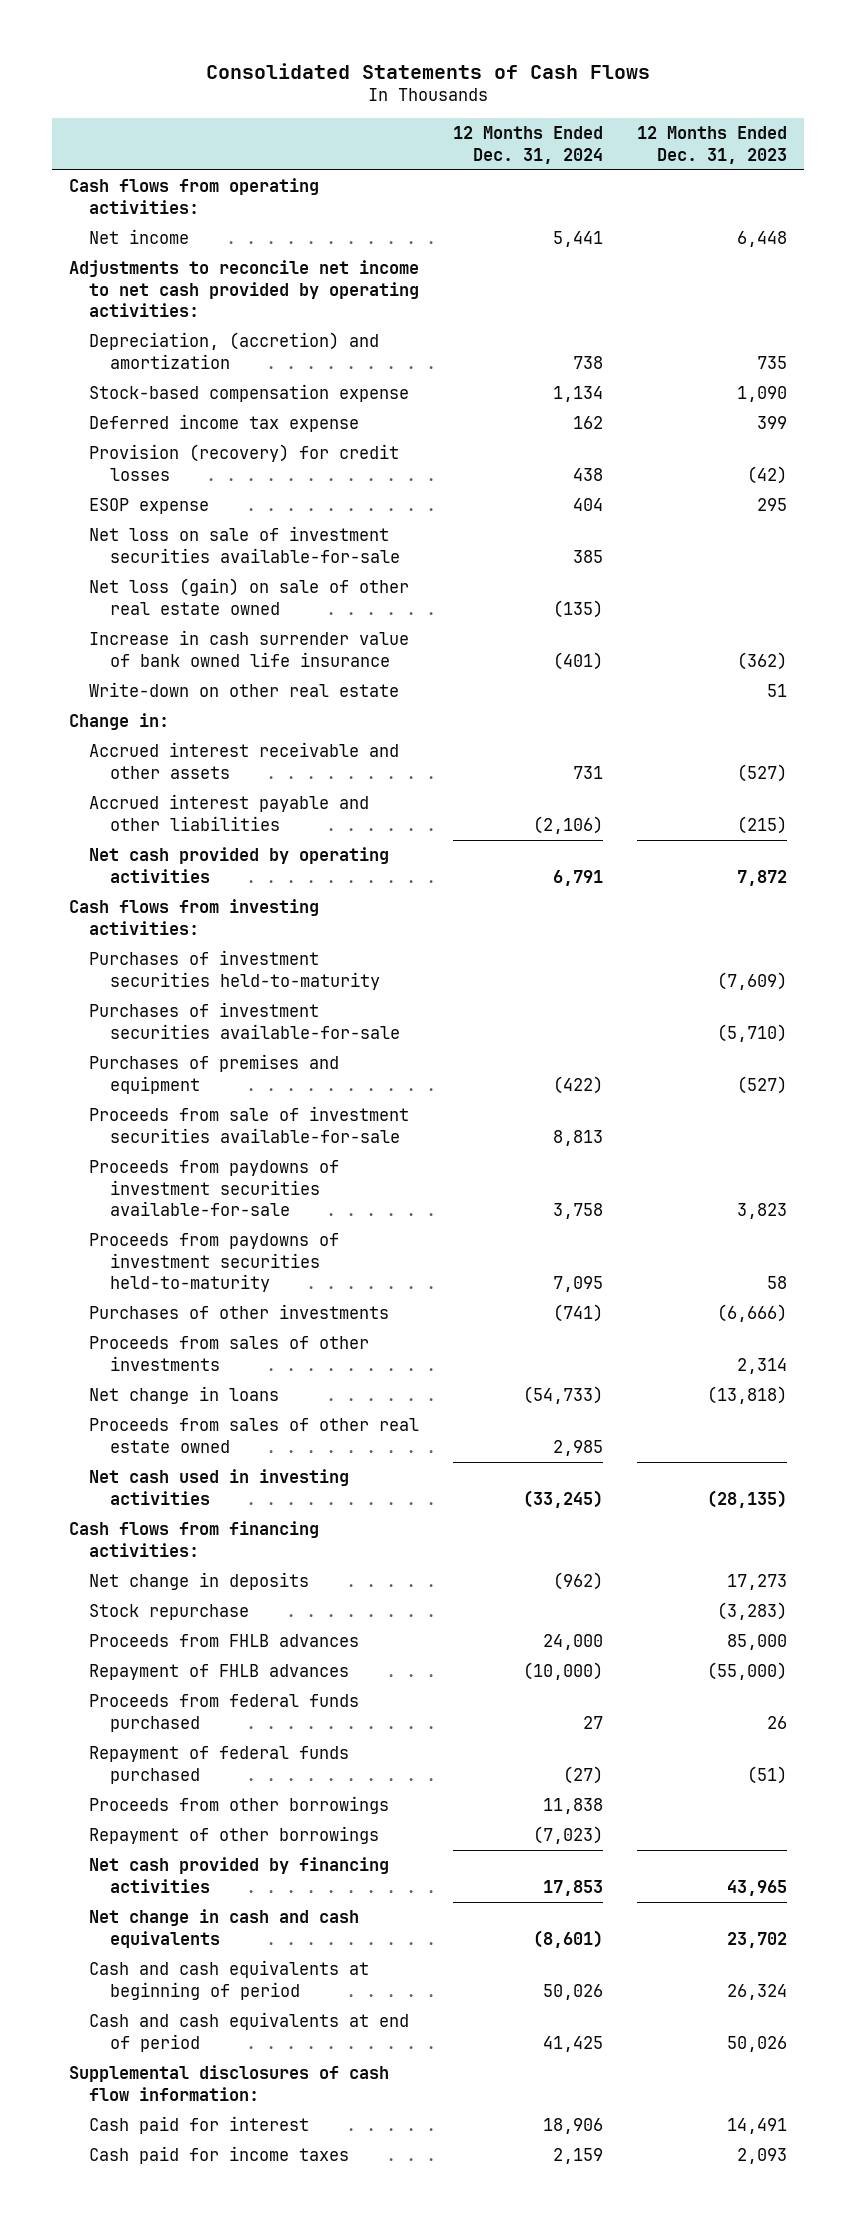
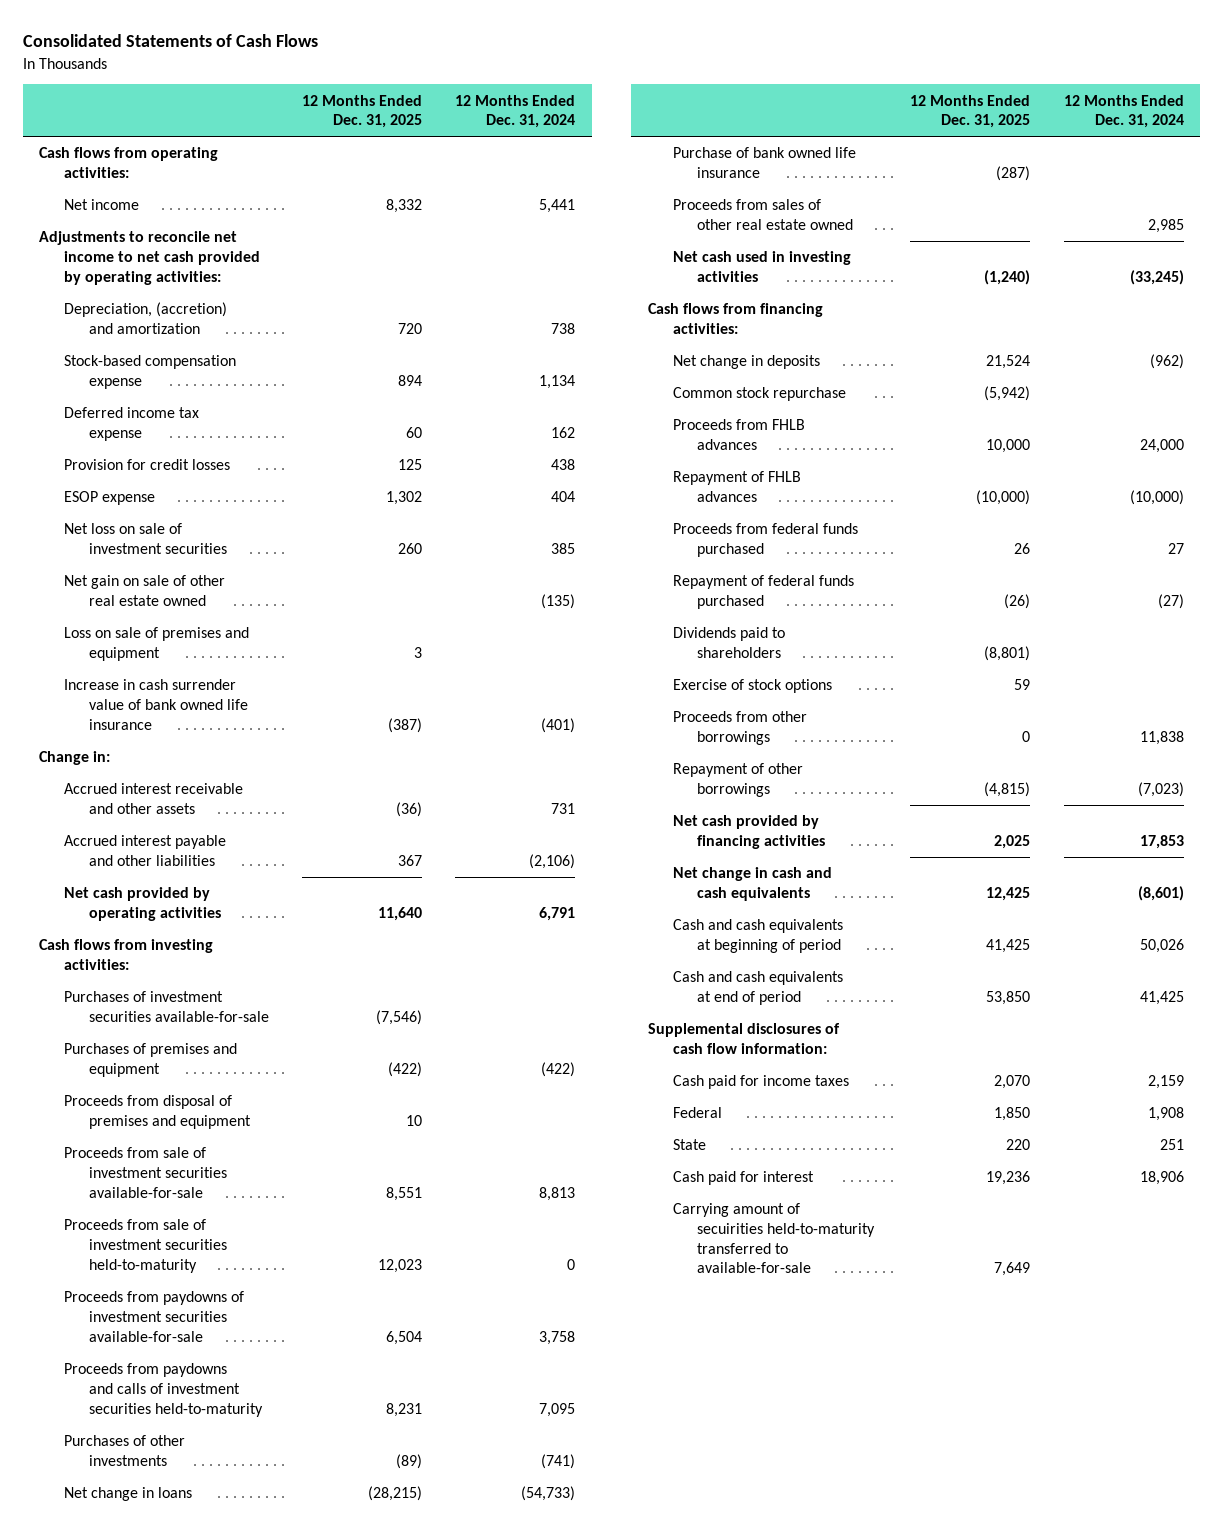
[637,126,788,165] 12 Months Ended Dec. 31, 2023 -> none
none -> [301,94,422,129] 12 Months Ended Dec. 31, 2025
[89,444,400,481] Provision (recovery) for credit losses -> [63,459,230,471] Provision for credit losses
[89,526,400,563] Net loss on sale of investment securities available-for-sale -> [63,523,227,554] Net loss on sale of investment securities
[89,578,410,615] Net loss (gain) on sale of other real estate owned -> [63,575,225,606] Net gain on sale of other real estate owned
none -> [63,627,249,661] Loss on sale of premises and equipment
[89,682,400,698] Write-down on other real estate -> none
[89,950,380,990] Purchases of investment securities held-to-maturity -> none
none -> [63,1095,251,1129] Proceeds from disposal of premises and equipment
none -> [63,1219,227,1273] Proceeds from sale of investment securities held-to-maturity
[89,1233,340,1293] Proceeds from paydowns of investment securities held-to-maturity -> [63,1363,263,1417] Proceeds from paydowns and calls of investment securities held-to-maturity
[89,1336,370,1371] Proceeds from sales of other investments -> none
none -> [672,147,856,178] Purchase of bank owned life insurance
[89,1604,250,1621] Stock repurchase -> [672,387,846,402] Common stock repurchase
none -> [672,627,785,658] Dividends paid to shareholders
none -> [672,679,832,694] Exercise of stock options
none -> [672,1107,722,1119] Federal
none -> [672,1139,706,1151] State
[89,2116,310,2135] Cash paid for interest -> [672,1171,814,1186] Cash paid for interest
none -> [672,1203,876,1274] Carrying amount of secuirities held-to-maturity transferred to available-for-sale

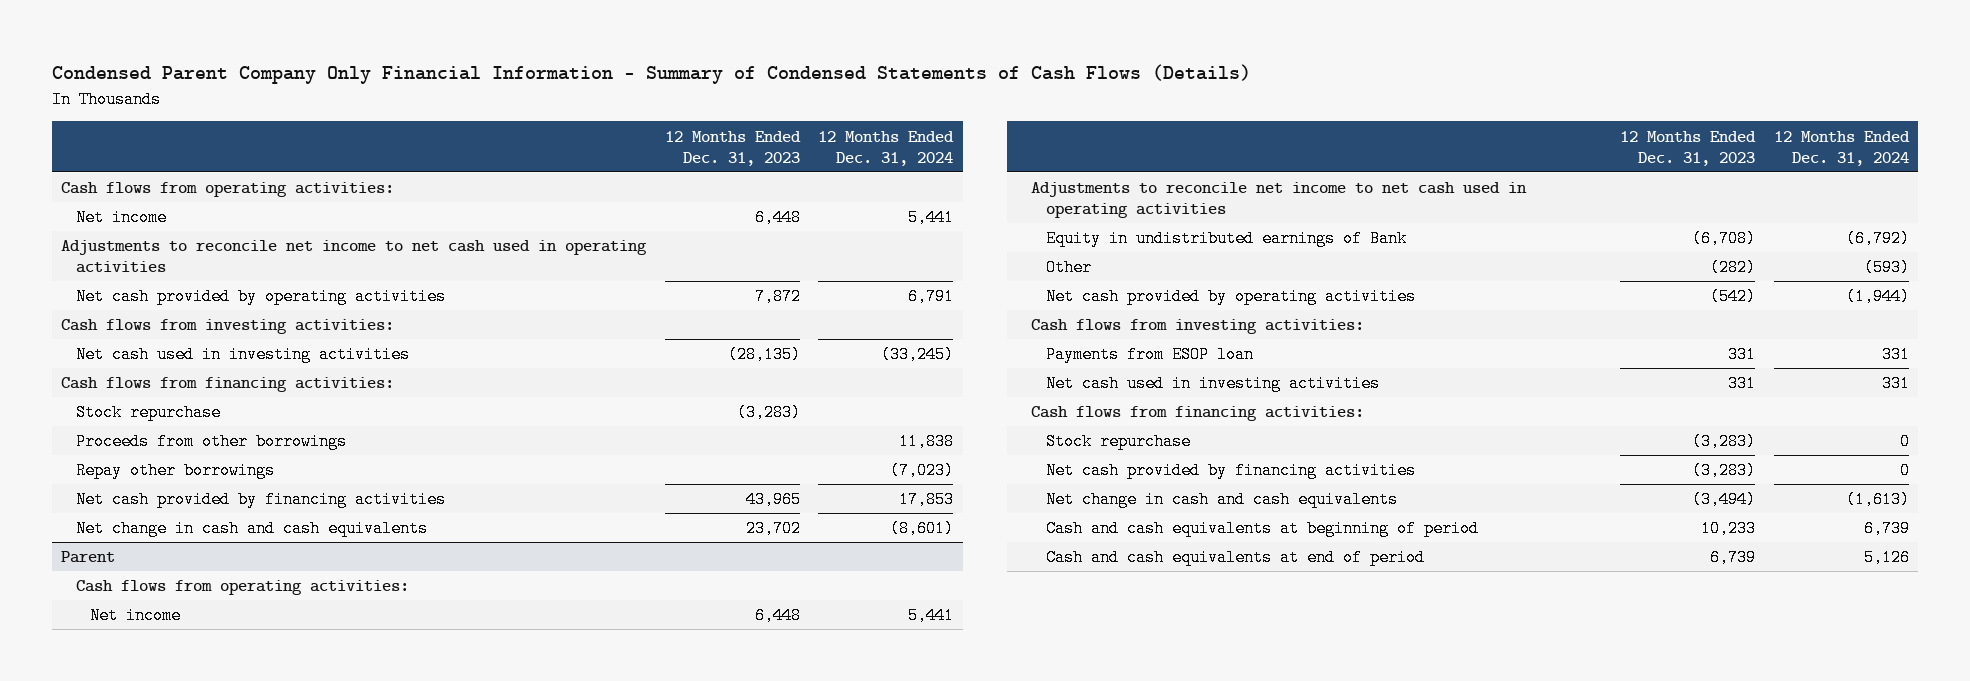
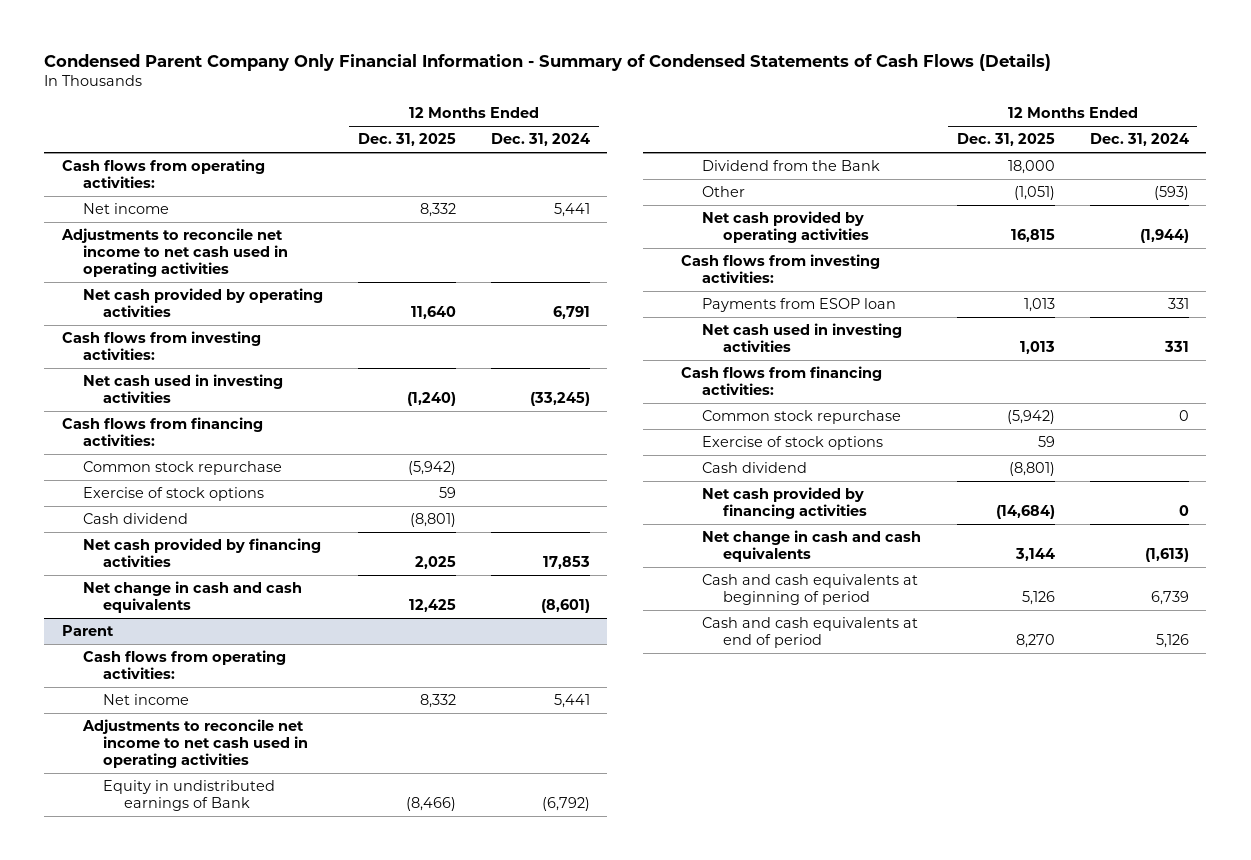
[664,130,801,166] 12 Months Ended Dec. 31, 2023 -> none
none -> [357,133,456,147] Dec. 31, 2025
[75,433,347,451] Proceeds from other borrowings -> none
[75,462,275,480] Repay other borrowings -> none
[75,404,221,422] Stock repurchase -> [82,460,282,475] Common stock repurchase
none -> [82,486,264,501] Exercise of stock options
none -> [82,512,188,524] Cash dividend
none -> [702,159,881,171] Dividend from the Bank
[1046,433,1192,451] Stock repurchase -> [702,409,902,424] Common stock repurchase
none -> [702,435,884,450] Exercise of stock options
none -> [702,461,808,473] Cash dividend

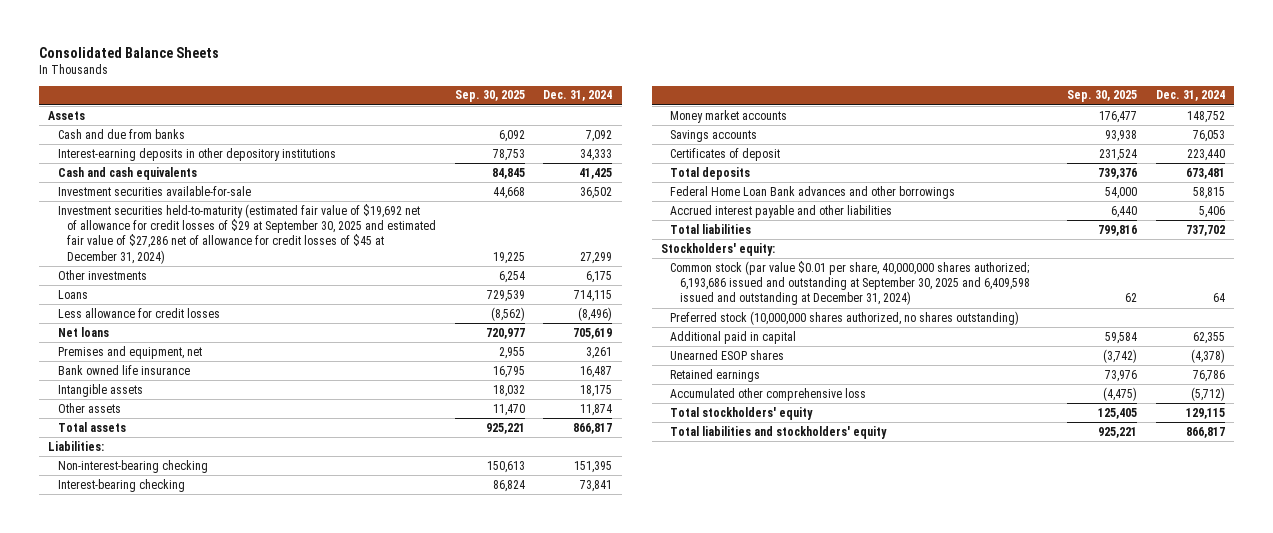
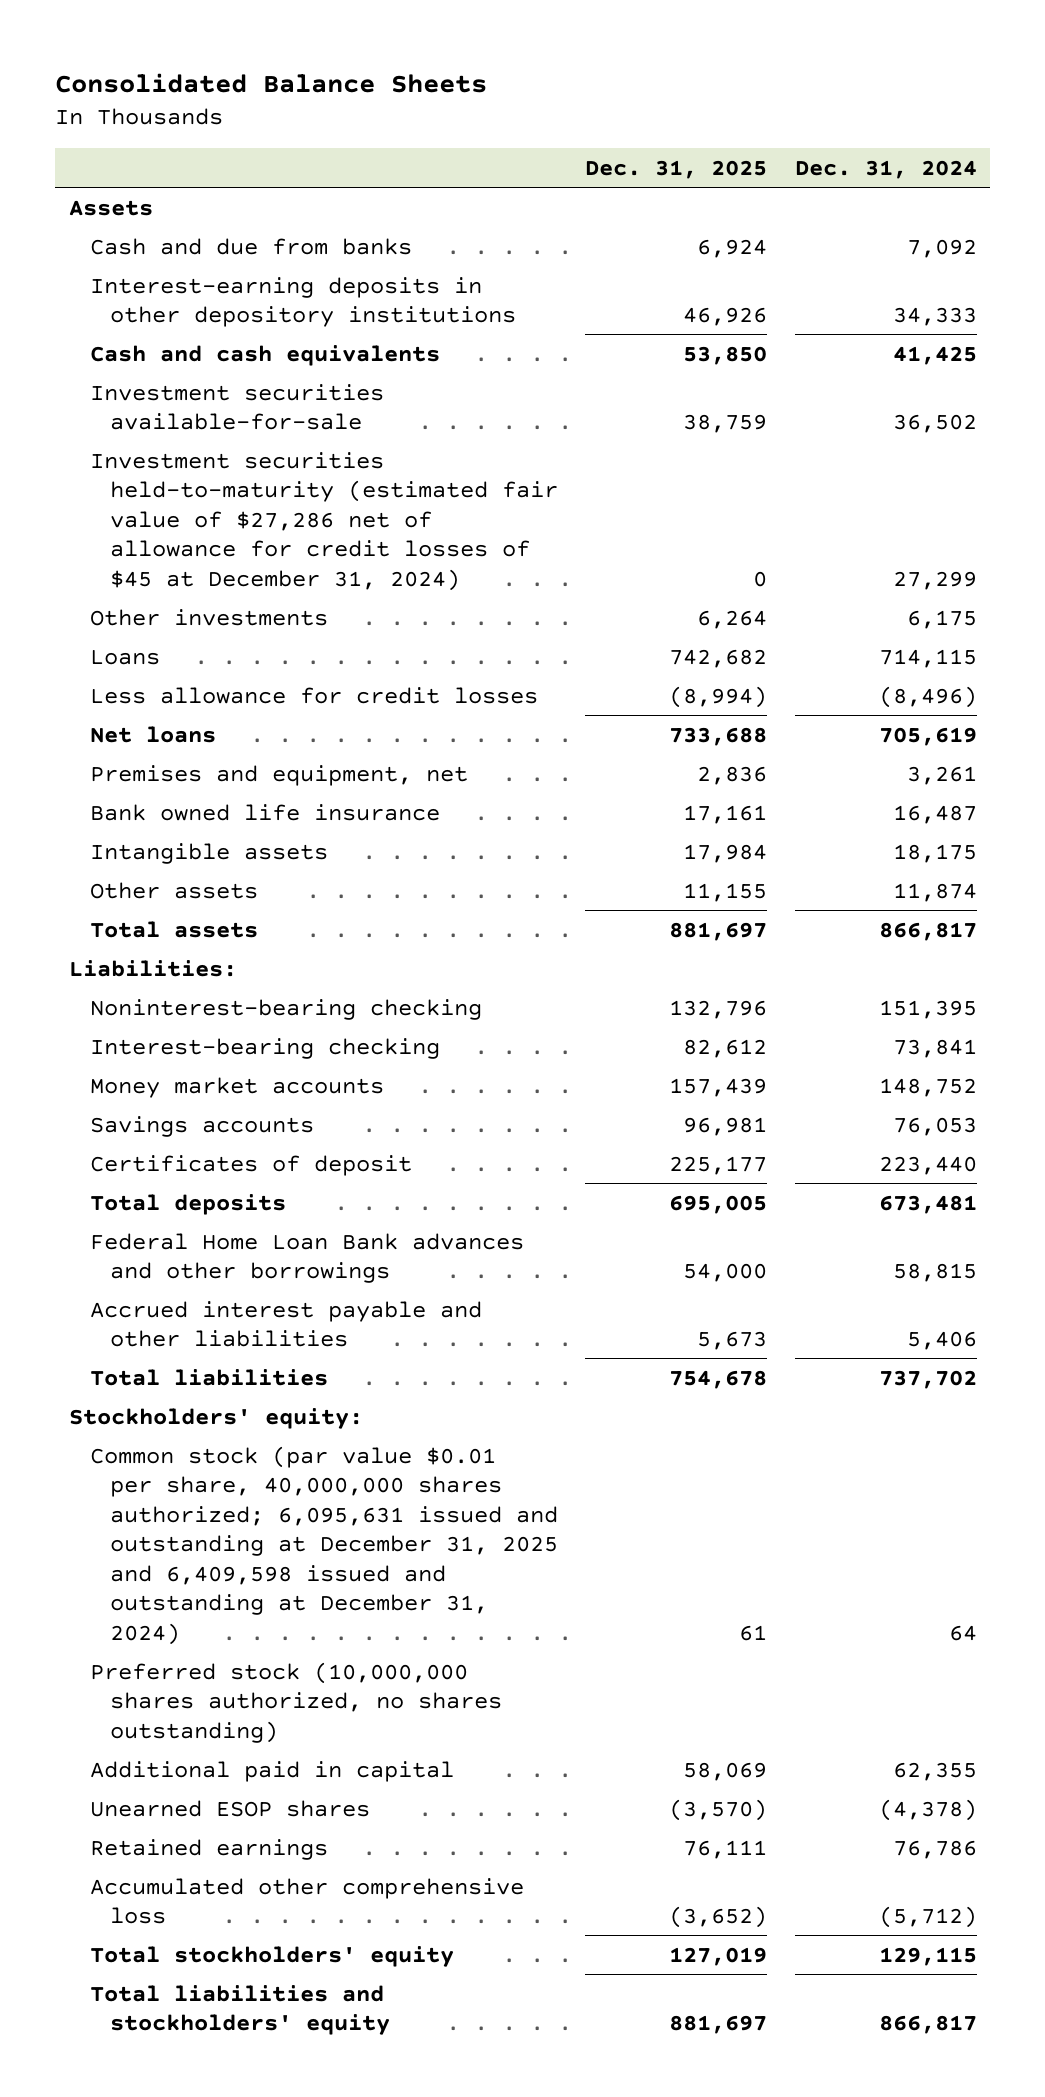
[454,90,525,103] Sep. 30, 2025 -> none
none -> [585,159,768,179] Dec. 31, 2025
[57,203,436,264] Investment securities held-to-maturity (estimated fair value of $19,692 net of allowance for credit losses of $29 at September 30, 2025 and estimated fair value of $27,286 net of allowance for credit losses of $45 at December 31, 2024) -> [89,451,559,591] Investment securities held-to-maturity (estimated fair value of $27,286 net of allowance for credit losses of $45 at December 31, 2024)
[57,459,208,473] Non-interest-bearing checking -> [89,998,482,1020] Noninterest-bearing checking
[670,260,1030,306] Common stock (par value $0.01 per share, 40,000,000 shares authorized; 6,193,686 issued and outstanding at September 30, 2025 and 6,409,598 issued and outstanding at December 31, 2024) -> [89,1445,559,1645] Common stock (par value $0.01 per share, 40,000,000 shares authorized; 6,095,631 issued and outstanding at December 31, 2025 and 6,409,598 issued and outstanding at December 31, 2024)

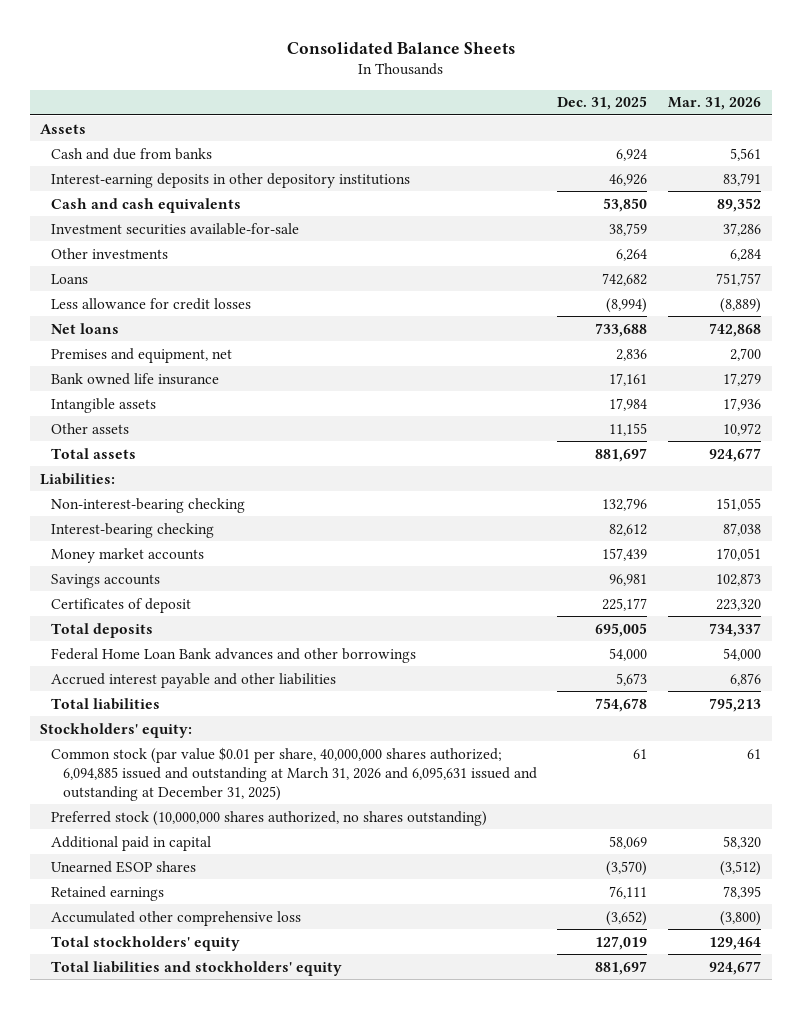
[794,159,977,179] Dec. 31, 2024 -> none
none -> [668,97,762,111] Mar. 31, 2026
[89,451,559,591] Investment securities held-to-maturity (estimated fair value of $27,286 net of allowance for credit losses of $45 at December 31, 2024) -> none
[89,998,482,1020] Noninterest-bearing checking -> [51,497,246,513] Non-interest-bearing checking
[89,1445,559,1645] Common stock (par value $0.01 per share, 40,000,000 shares authorized; 6,095,631 issued and outstanding at December 31, 2025 and 6,409,598 issued and outstanding at December 31, 2024) -> [51,746,537,801] Common stock (par value $0.01 per share, 40,000,000 shares authorized; 6,094,885 issued and outstanding at March 31, 2026 and 6,095,631 issued and outstanding at December 31, 2025)

